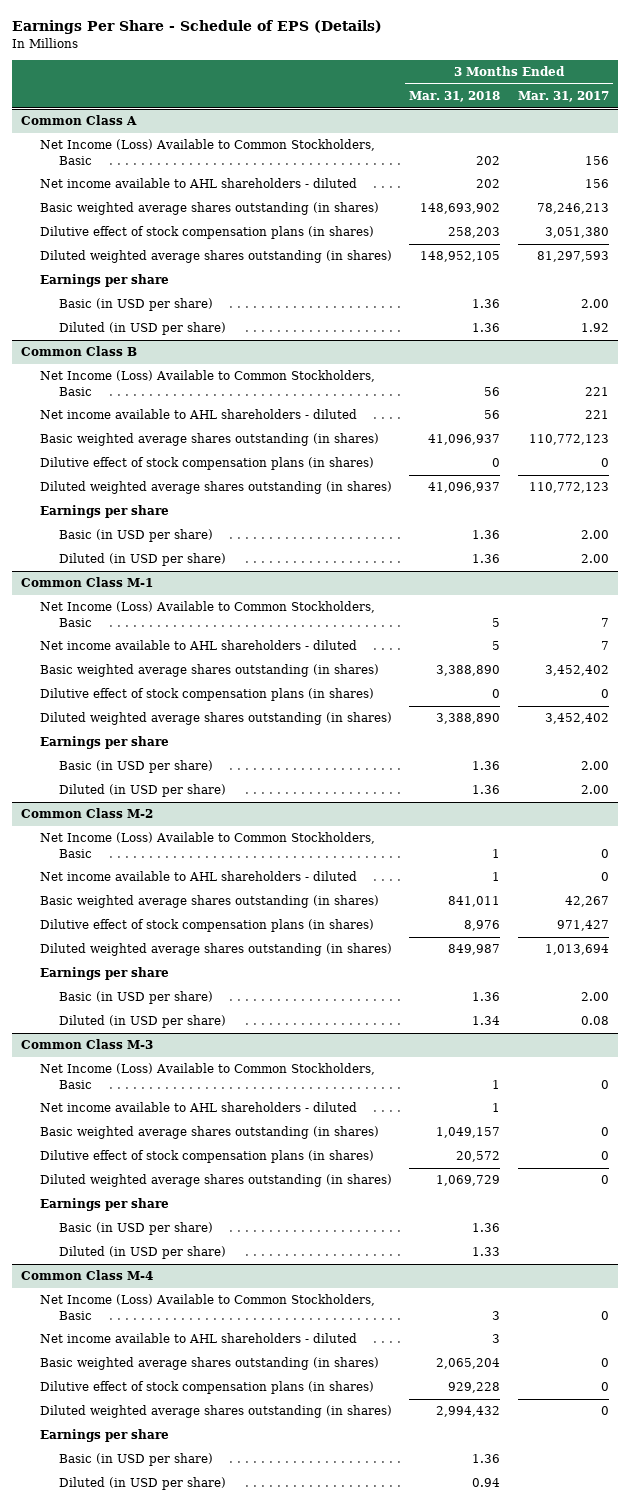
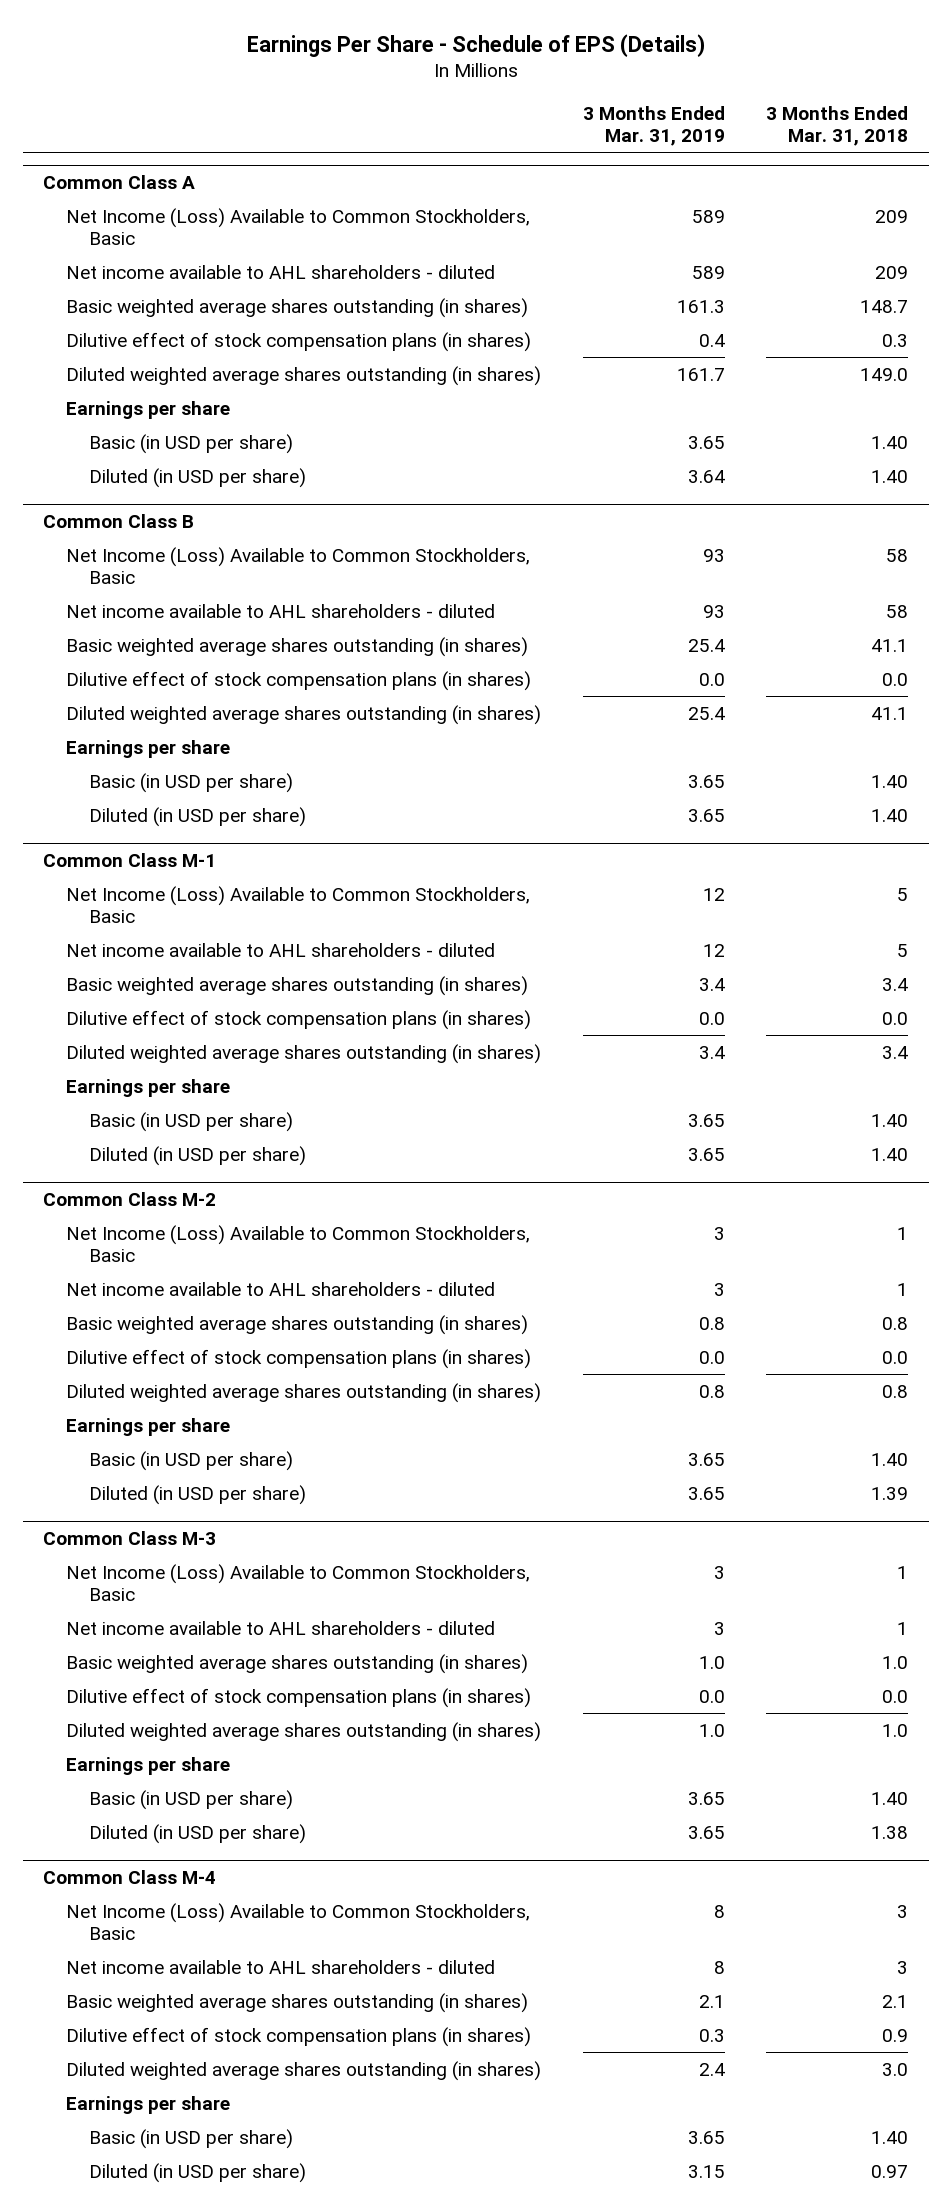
[517,91,609,103] Mar. 31, 2017 -> none
none -> [582,106,725,147] 3 Months Ended Mar. 31, 2019
[476,155,501,165] 202 -> [875,209,909,223] 209
[476,179,501,189] 202 -> [875,265,909,279] 209
[420,203,501,215] 148,693,902 -> [860,299,909,313] 148.7
[448,227,501,239] 258,203 -> [882,333,909,347] 0.3
[420,251,501,263] 148,952,105 -> [860,367,909,381] 149.0
[472,299,501,309] 1.36 -> [871,435,909,449] 1.40
[472,323,501,333] 1.36 -> [871,469,909,483] 1.40
[484,386,501,396] 56 -> [886,548,909,562] 58
[484,410,501,420] 56 -> [886,604,909,618] 58
[428,434,501,446] 41,096,937 -> [871,638,909,652] 41.1
[492,458,501,468] 0 -> [882,672,909,686] 0.0
[428,482,501,494] 41,096,937 -> [871,706,909,720] 41.1
[472,530,501,540] 1.36 -> [871,774,909,788] 1.40
[472,554,501,564] 1.36 -> [871,808,909,822] 1.40
[436,665,501,677] 3,388,890 -> [882,977,909,991] 3.4
[492,689,501,699] 0 -> [882,1011,909,1025] 0.0
[436,713,501,725] 3,388,890 -> [882,1045,909,1059] 3.4
[472,761,501,771] 1.36 -> [871,1113,909,1127] 1.40
[472,785,501,795] 1.36 -> [871,1147,909,1161] 1.40
[448,896,501,908] 841,011 -> [882,1316,909,1330] 0.8
[464,920,501,932] 8,976 -> [882,1350,909,1364] 0.0
[448,944,501,956] 849,987 -> [882,1384,909,1398] 0.8
[472,992,501,1002] 1.36 -> [871,1452,909,1466] 1.40
[472,1016,501,1026] 1.34 -> [871,1486,909,1500] 1.39
[436,1127,501,1139] 1,049,157 -> [882,1655,909,1669] 1.0
[456,1151,501,1163] 20,572 -> [882,1689,909,1703] 0.0
[436,1175,501,1187] 1,069,729 -> [882,1723,909,1737] 1.0
[472,1223,501,1233] 1.36 -> [871,1791,909,1805] 1.40
[472,1247,501,1257] 1.33 -> [871,1825,909,1839] 1.38
[436,1358,501,1370] 2,065,204 -> [882,1994,909,2008] 2.1
[448,1382,501,1394] 929,228 -> [882,2028,909,2042] 0.9
[436,1406,501,1418] 2,994,432 -> [882,2062,909,2076] 3.0
[472,1454,501,1464] 1.36 -> [871,2130,909,2144] 1.40
[472,1478,501,1488] 0.94 -> [871,2164,909,2178] 0.97

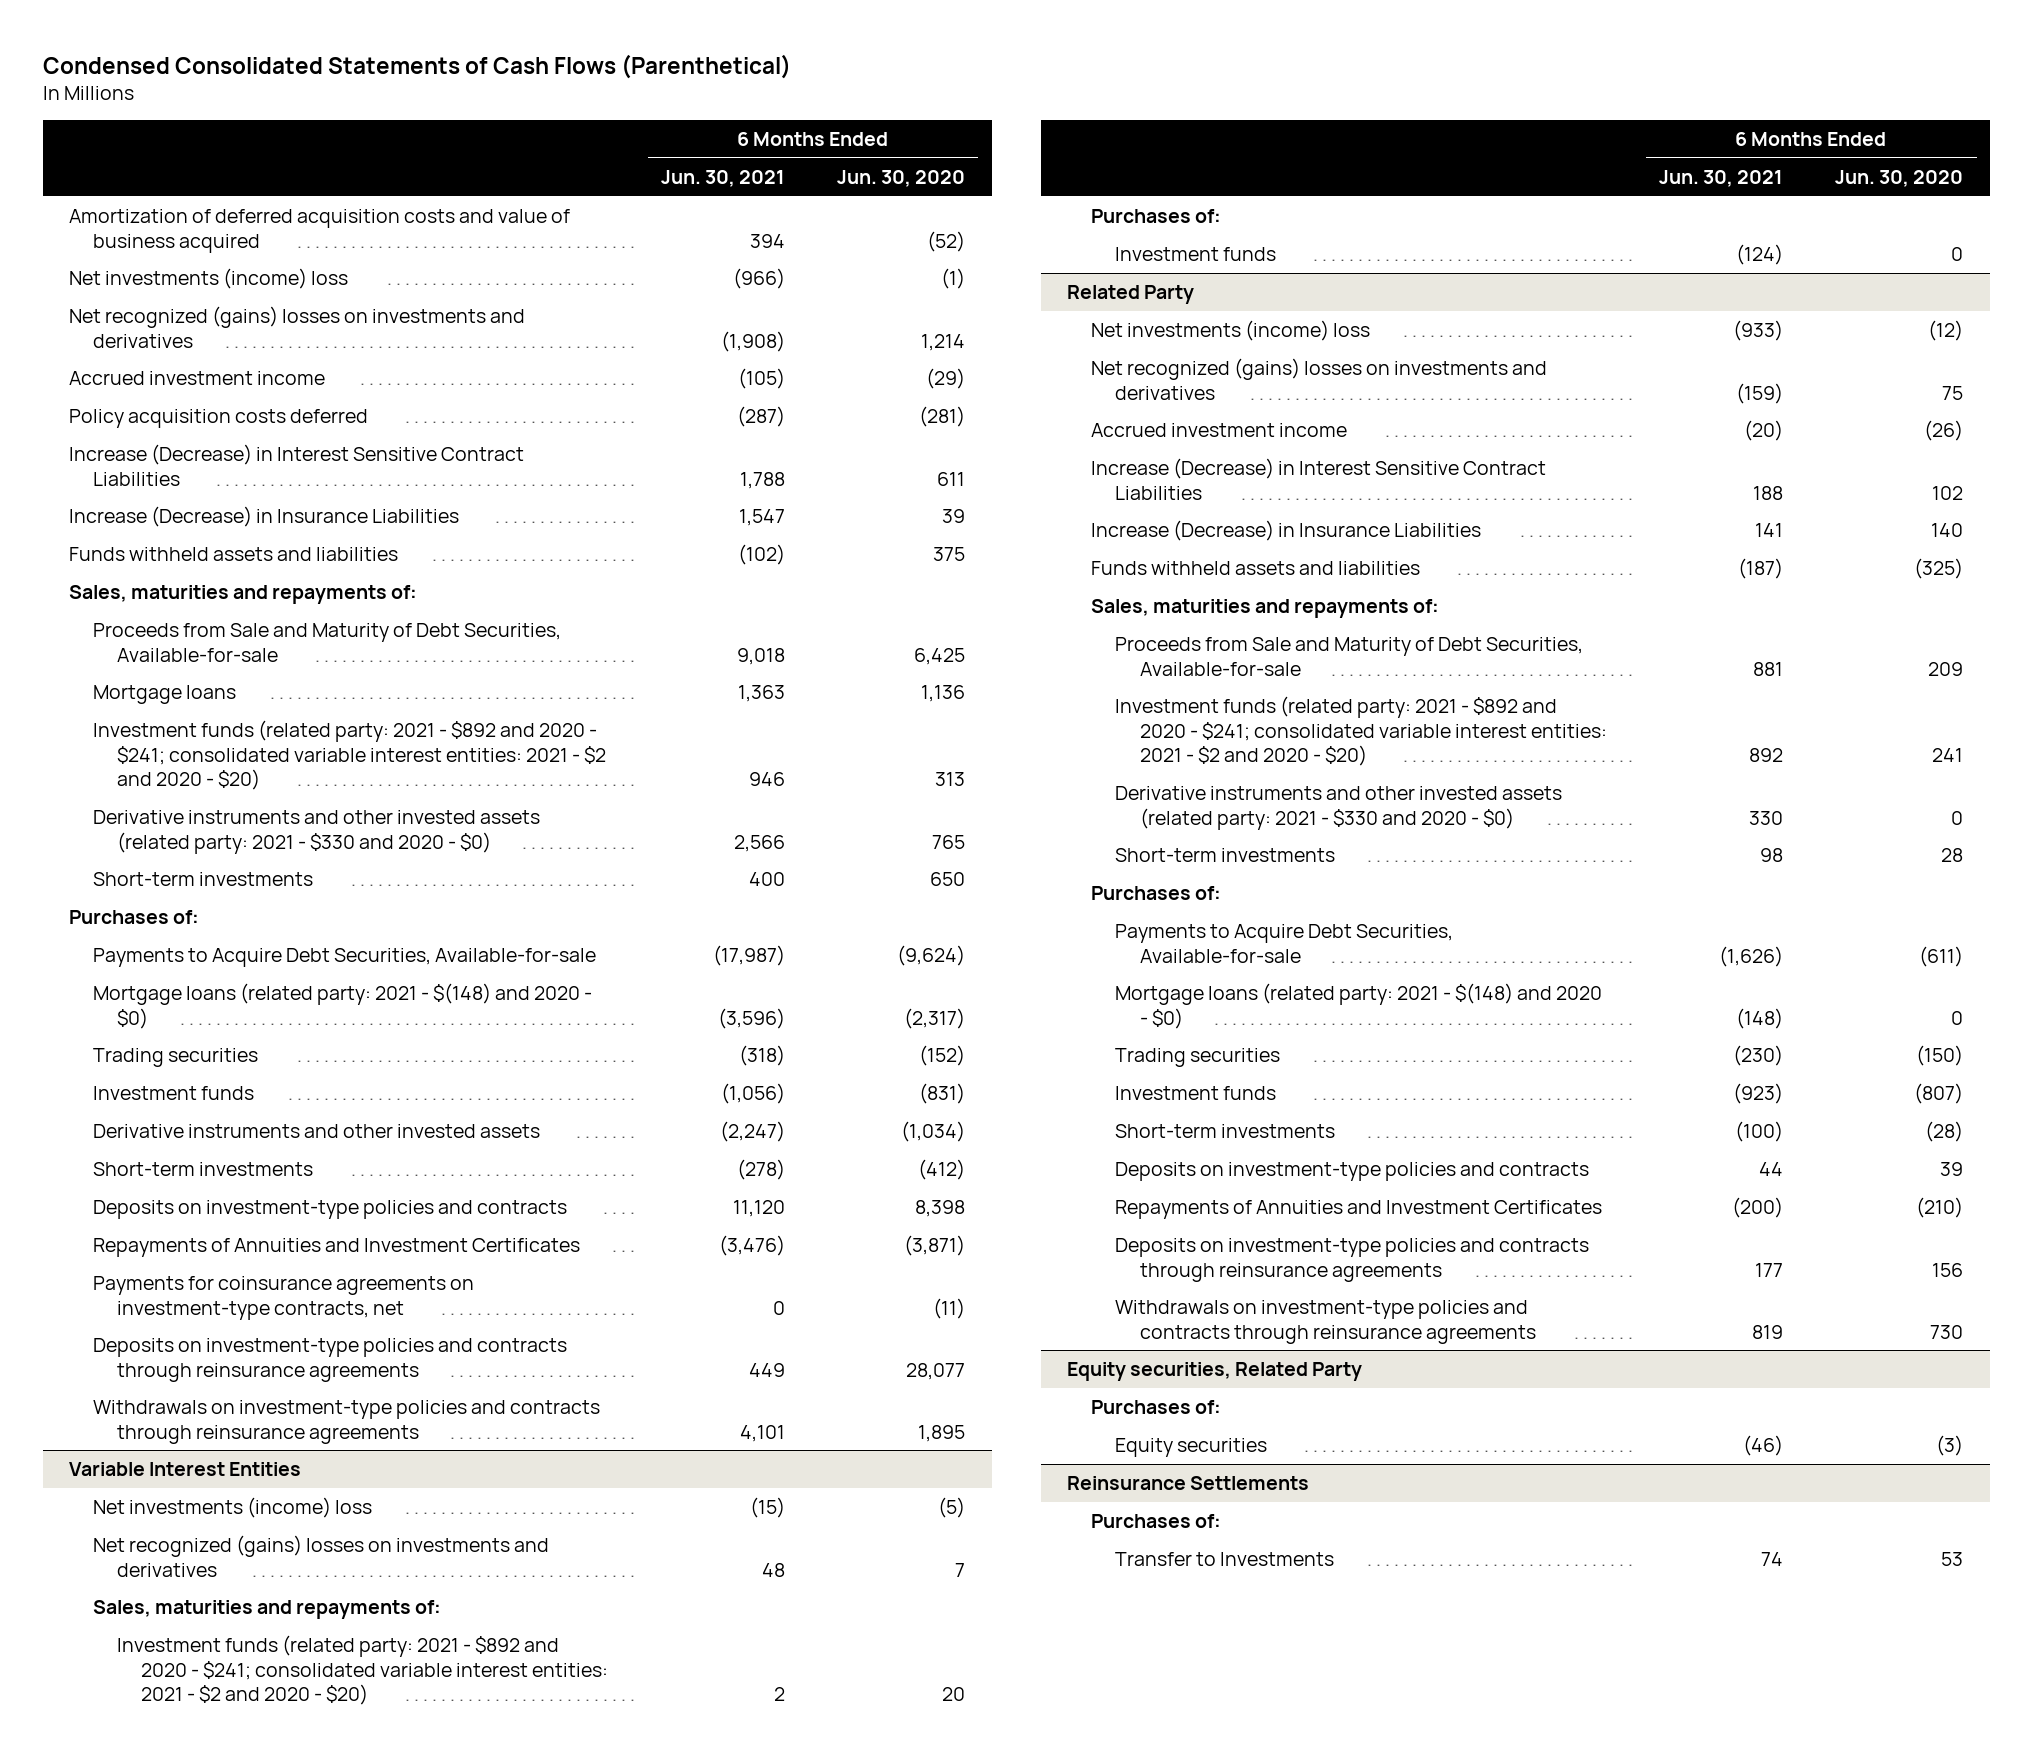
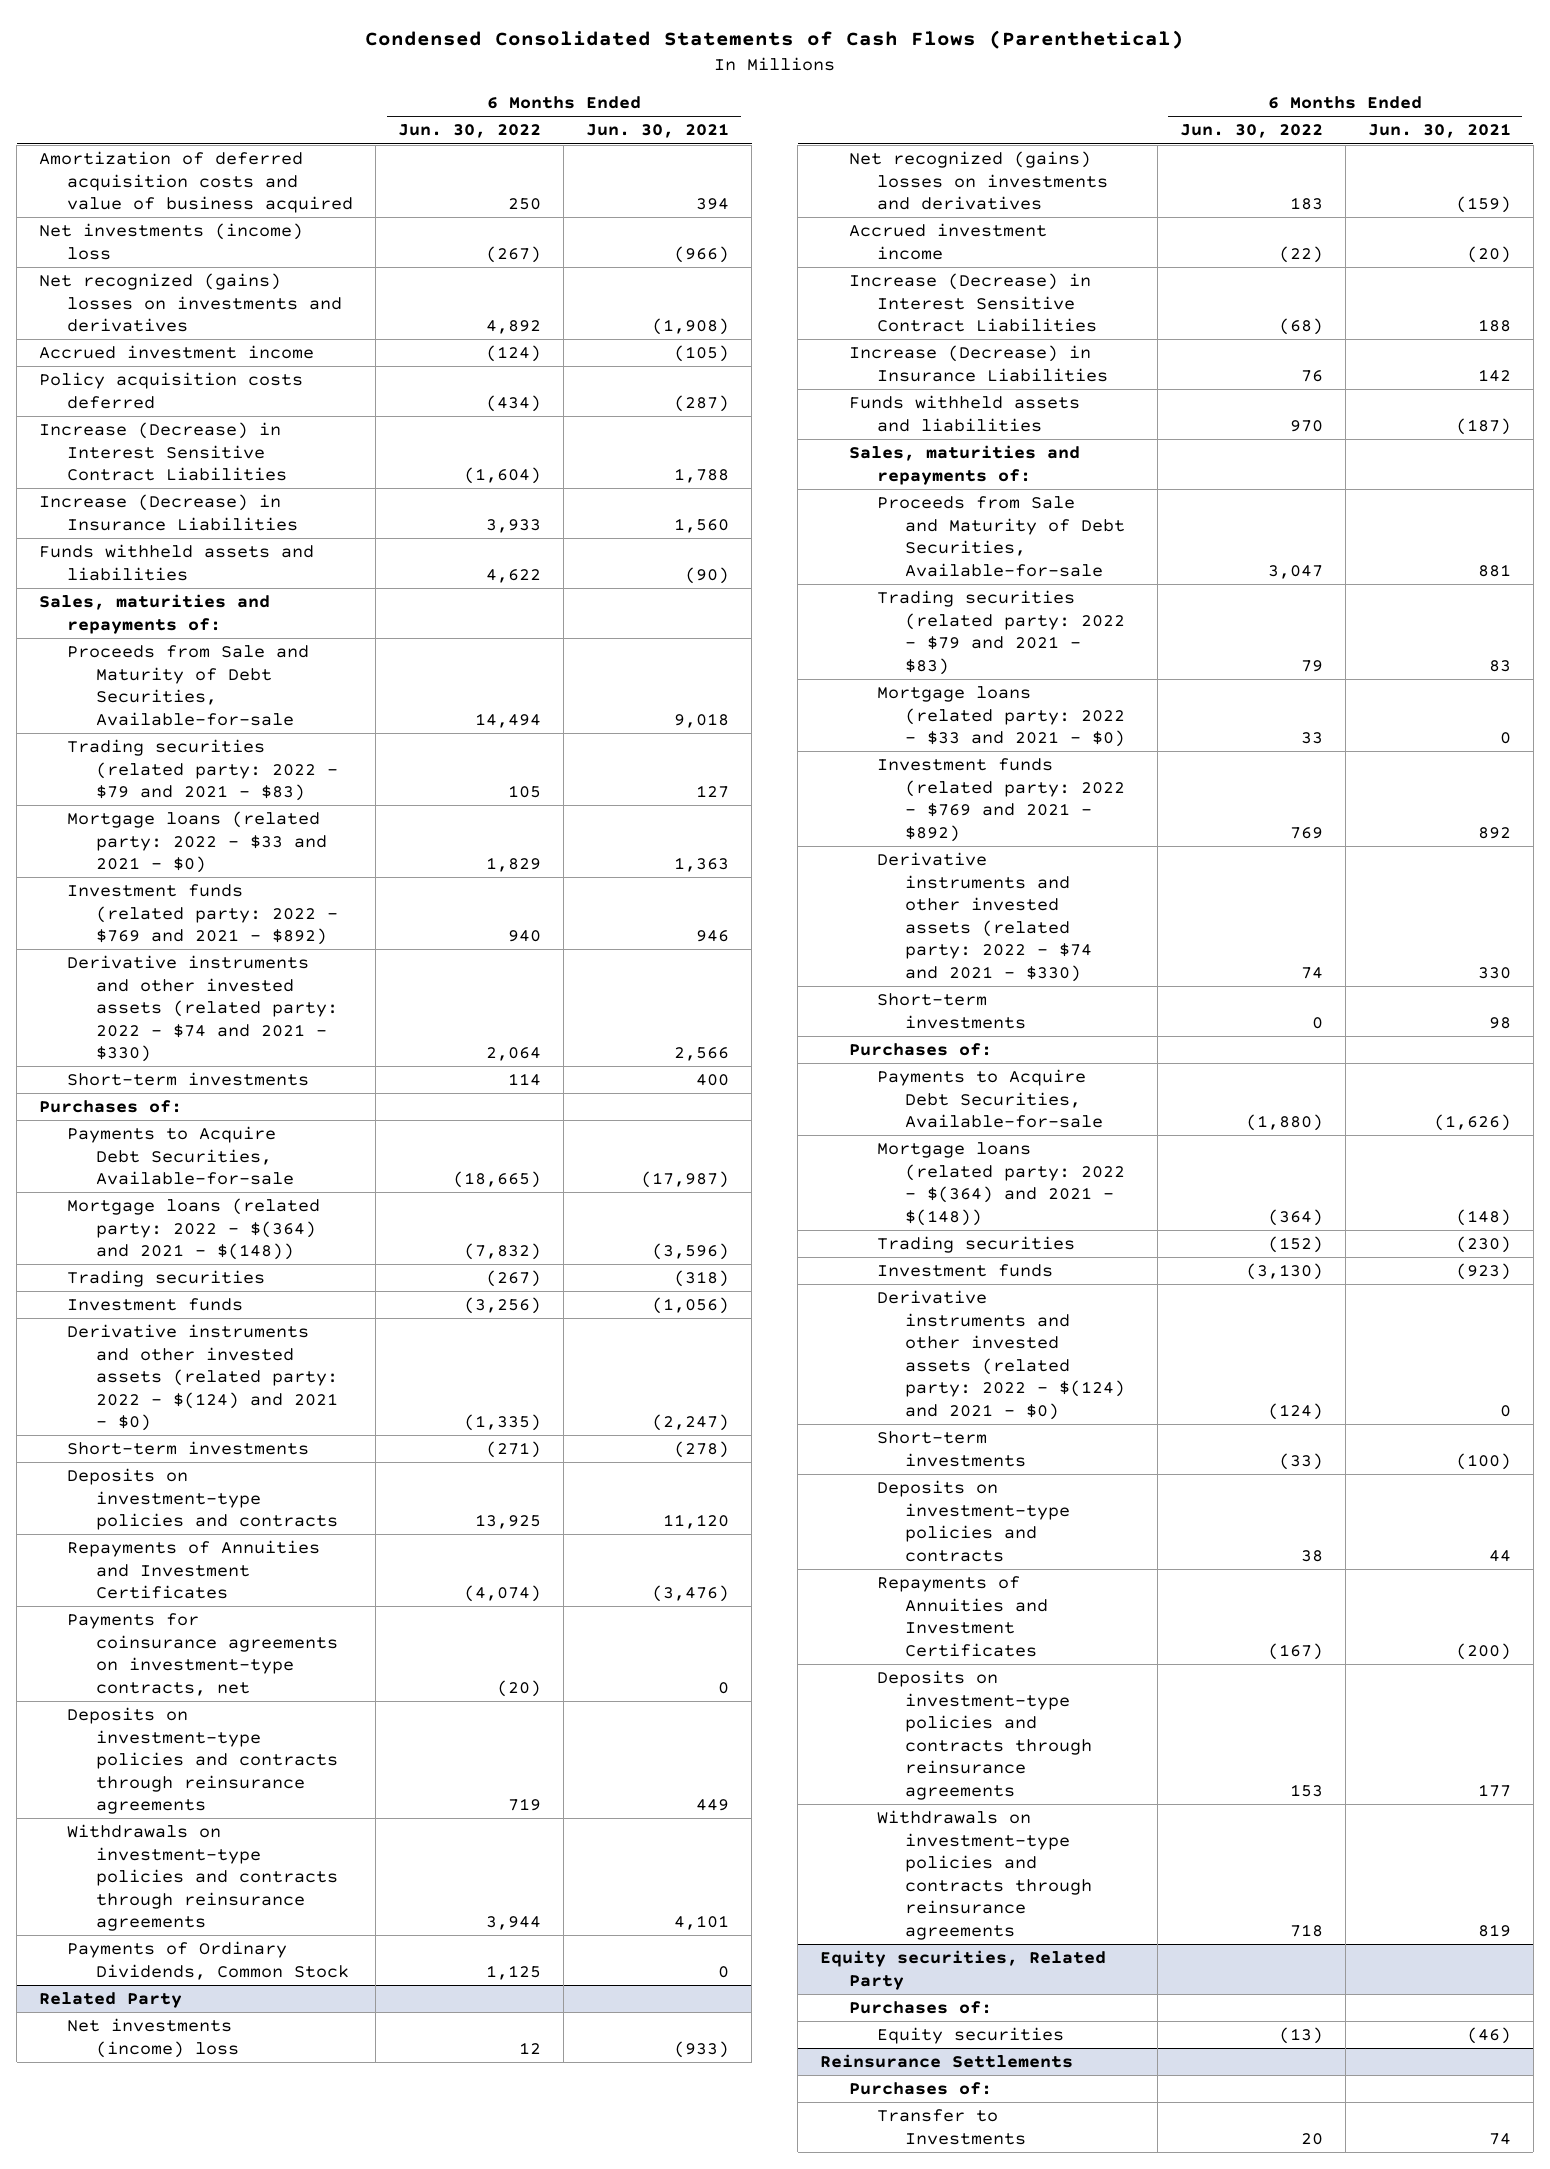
[837,169,966,187] Jun. 30, 2020 -> none
none -> [398,124,542,139] Jun. 30, 2022
[738,509,785,527] 1,547 -> [674,517,730,533] 1,560
[737,544,785,566] (102) -> [685,566,730,584] (90)
none -> [67,739,338,802] Trading securities (related party: 2022 - $79 and 2021 - $83)
[93,685,237,705] Mortgage loans -> [67,811,327,874] Mortgage loans (related party: 2022 - $33 and 2021 - $0)
[93,720,607,791] Investment funds (related party: 2021 - $892 and 2020 - $241; consolidated variable interest entities: 2021 - $2 and 2020 - $20) -> [67,884,338,946] Investment funds (related party: 2022 - $769 and 2021 - $892)
[93,810,541,854] Derivative instruments and other invested assets (related party: 2021 - $330 and 2020 - $0) -> [67,955,338,1063] Derivative instruments and other invested assets (related party: 2022 - $74 and 2021 - $330)
[93,983,593,1029] Mortgage loans (related party: 2021 - $(148) and 2020 - $0) -> [67,1198,321,1261] Mortgage loans (related party: 2022 - $(364) and 2021 - $(148))
[93,1124,541,1139] Derivative instruments and other invested assets -> [67,1324,338,1432] Derivative instruments and other invested assets (related party: 2022 - $(124) and 2021 - $0)
[69,1462,302,1477] Variable Interest Entities -> none
[93,1497,373,1519] Net investments (income) loss -> none
[93,1535,550,1577] Net recognized (gains) losses on investments and derivatives -> none
[93,1600,442,1620] Sales, maturities and repayments of: -> none
[117,1635,609,1706] Investment funds (related party: 2021 - $892 and 2020 - $241; consolidated variable interest entities: 2021 - $2 and 2020 - $20) -> none
[1091,209,1222,224] Purchases of: -> none
[1115,247,1277,262] Investment funds -> none
none -> [67,1941,349,1980] Payments of Ordinary Dividends, Common Stock
[1754,523,1783,538] 141 -> [1477,368,1511,382] 142
none -> [876,590,1126,675] Trading securities (related party: 2022 - $79 and 2021 - $83)
none -> [876,686,1126,748] Mortgage loans (related party: 2022 - $33 and 2021 - $0)
[1115,696,1607,767] Investment funds (related party: 2021 - $892 and 2020 - $241; consolidated variable interest entities: 2021 - $2 and 2020 - $20) -> [876,758,1126,842] Investment funds (related party: 2022 - $769 and 2021 - $892)
[1115,786,1563,830] Derivative instruments and other invested assets (related party: 2021 - $330 and 2020 - $0) -> [876,852,1093,982] Derivative instruments and other invested assets (related party: 2022 - $74 and 2021 - $330)
[1115,983,1603,1029] Mortgage loans (related party: 2021 - $(148) and 2020 - $0) -> [876,1142,1126,1226] Mortgage loans (related party: 2022 - $(364) and 2021 - $(148))
none -> [876,1290,1126,1420] Derivative instruments and other invested assets (related party: 2022 - $(124) and 2021 - $0)

